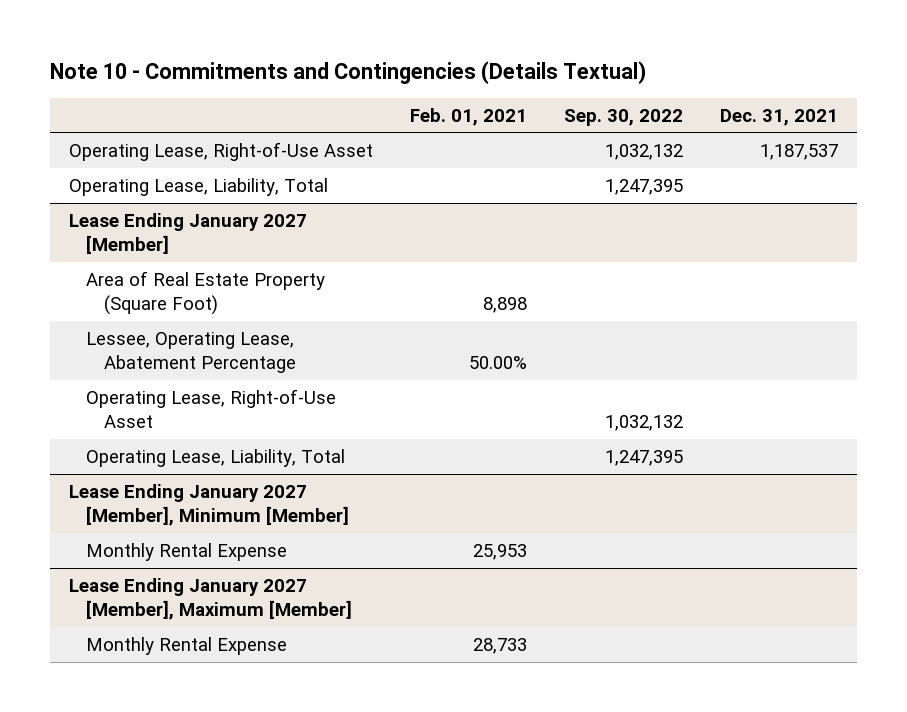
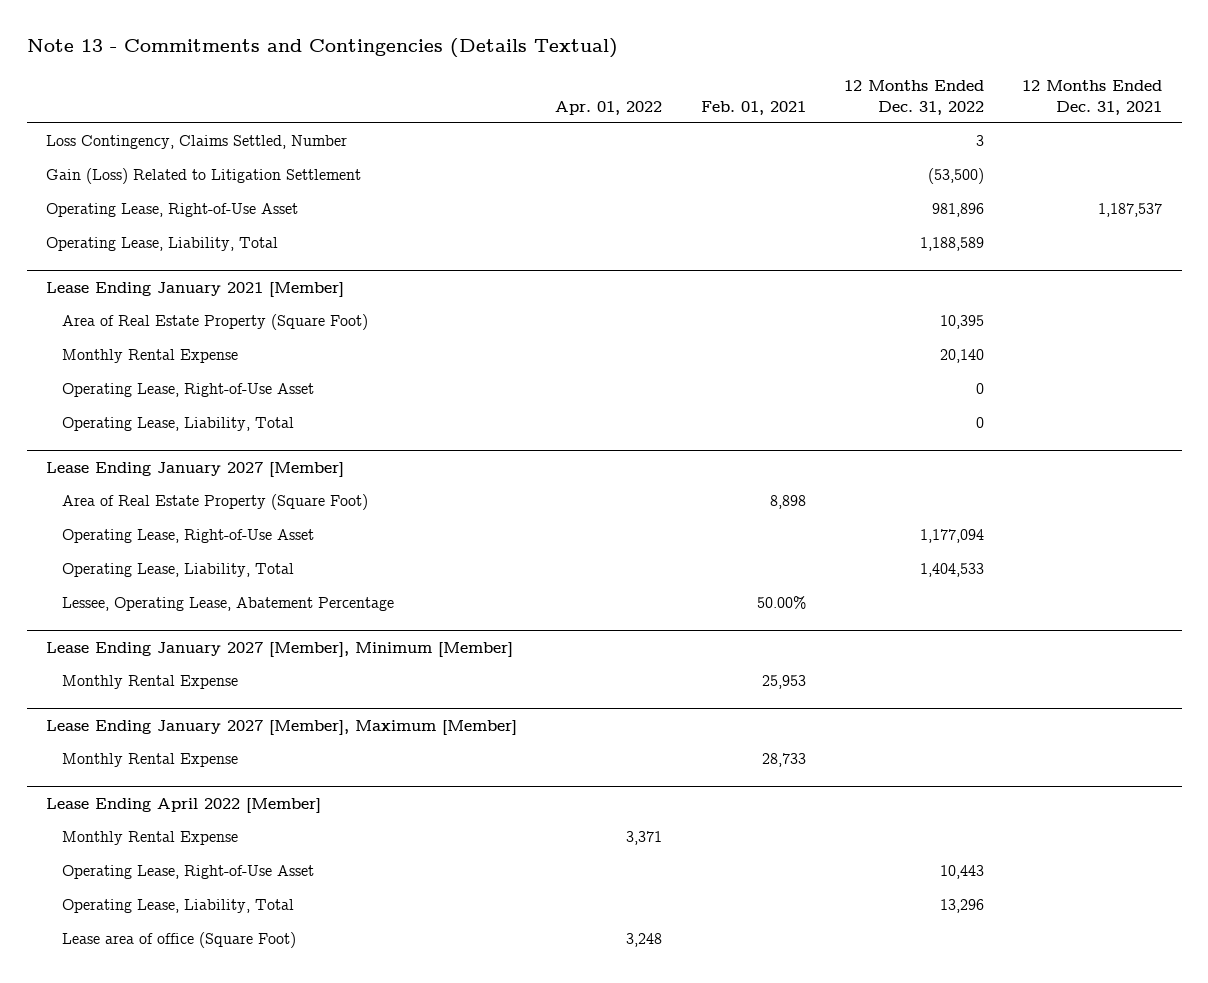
[50,61,647,85] Note 10 - Commitments and Contingencies (Details Textual) -> [26,37,618,58] Note 13 - Commitments and Contingencies (Details Textual)
[564,108,684,126] Sep. 30, 2022 -> none
[720,108,839,126] Dec. 31, 2021 -> none
none -> [555,100,663,115] Apr. 01, 2022
none -> [844,79,985,115] 12 Months Ended Dec. 31, 2022
none -> [1022,79,1163,115] 12 Months Ended Dec. 31, 2021
none -> [45,135,347,150] Loss Contingency, Claims Settled, Number
none -> [45,168,361,185] Gain (Loss) Related to Litigation Settlement
none -> [45,281,344,297] Lease Ending January 2021 [Member]
none -> [61,314,368,331] Area of Real Estate Property (Square Foot)
none -> [61,349,238,364] Monthly Rental Expense
none -> [61,383,314,398] Operating Lease, Right-of-Use Asset
none -> [61,417,294,432] Operating Lease, Liability, Total
[86,331,296,373] Lessee, Operating Lease, Abatement Percentage -> [61,597,394,612] Lessee, Operating Lease, Abatement Percentage
none -> [45,797,321,813] Lease Ending April 2022 [Member]
none -> [61,831,238,846] Monthly Rental Expense
none -> [61,865,314,880] Operating Lease, Right-of-Use Asset
none -> [61,899,294,914] Operating Lease, Liability, Total
none -> [61,932,296,949] Lease area of office (Square Foot)

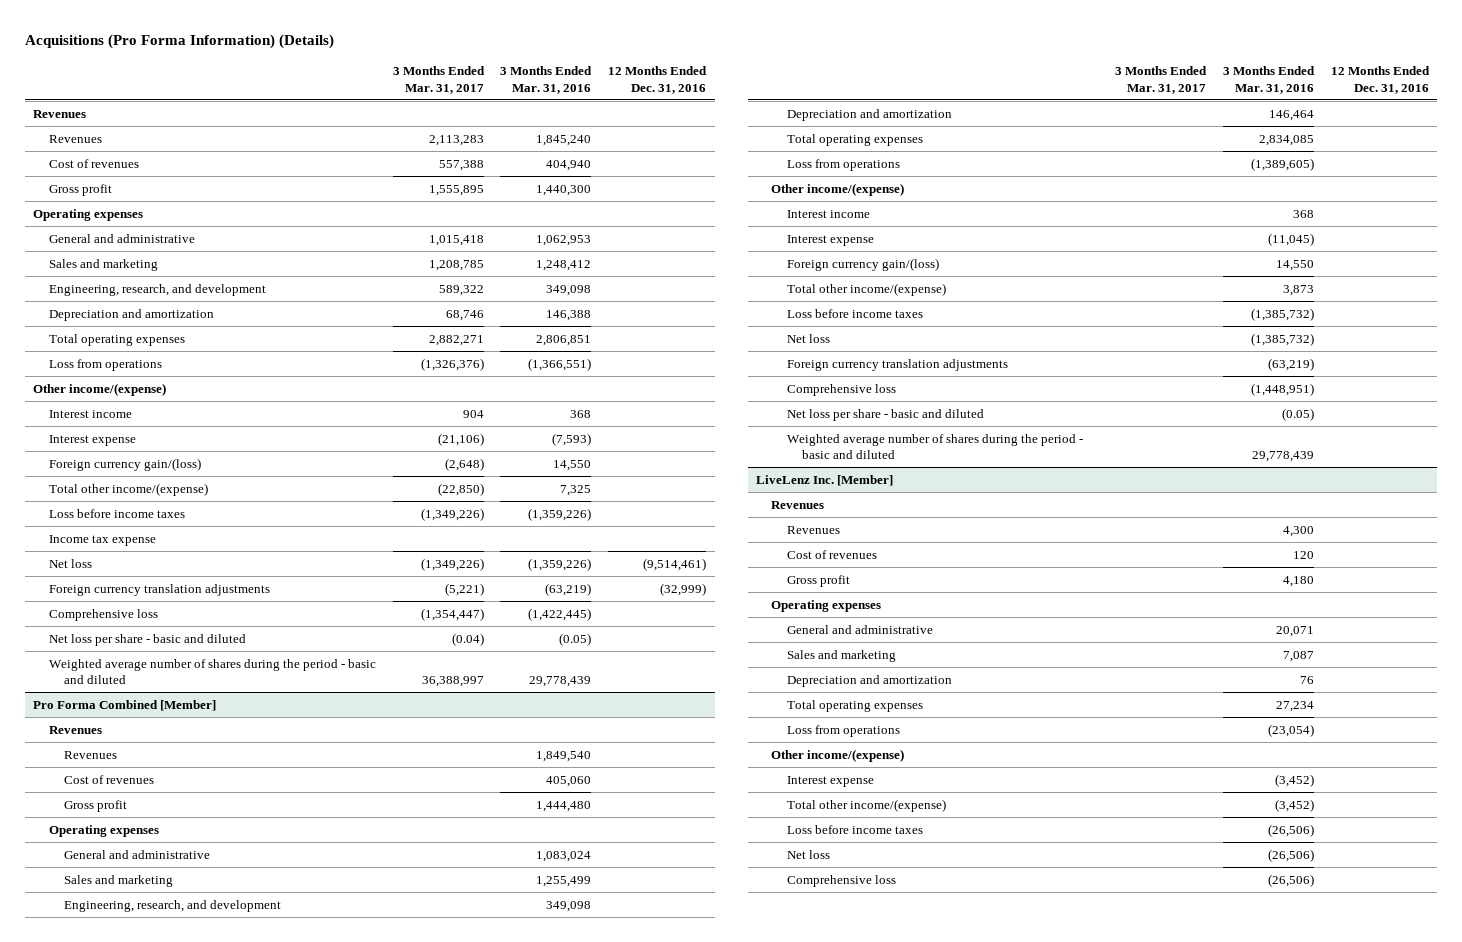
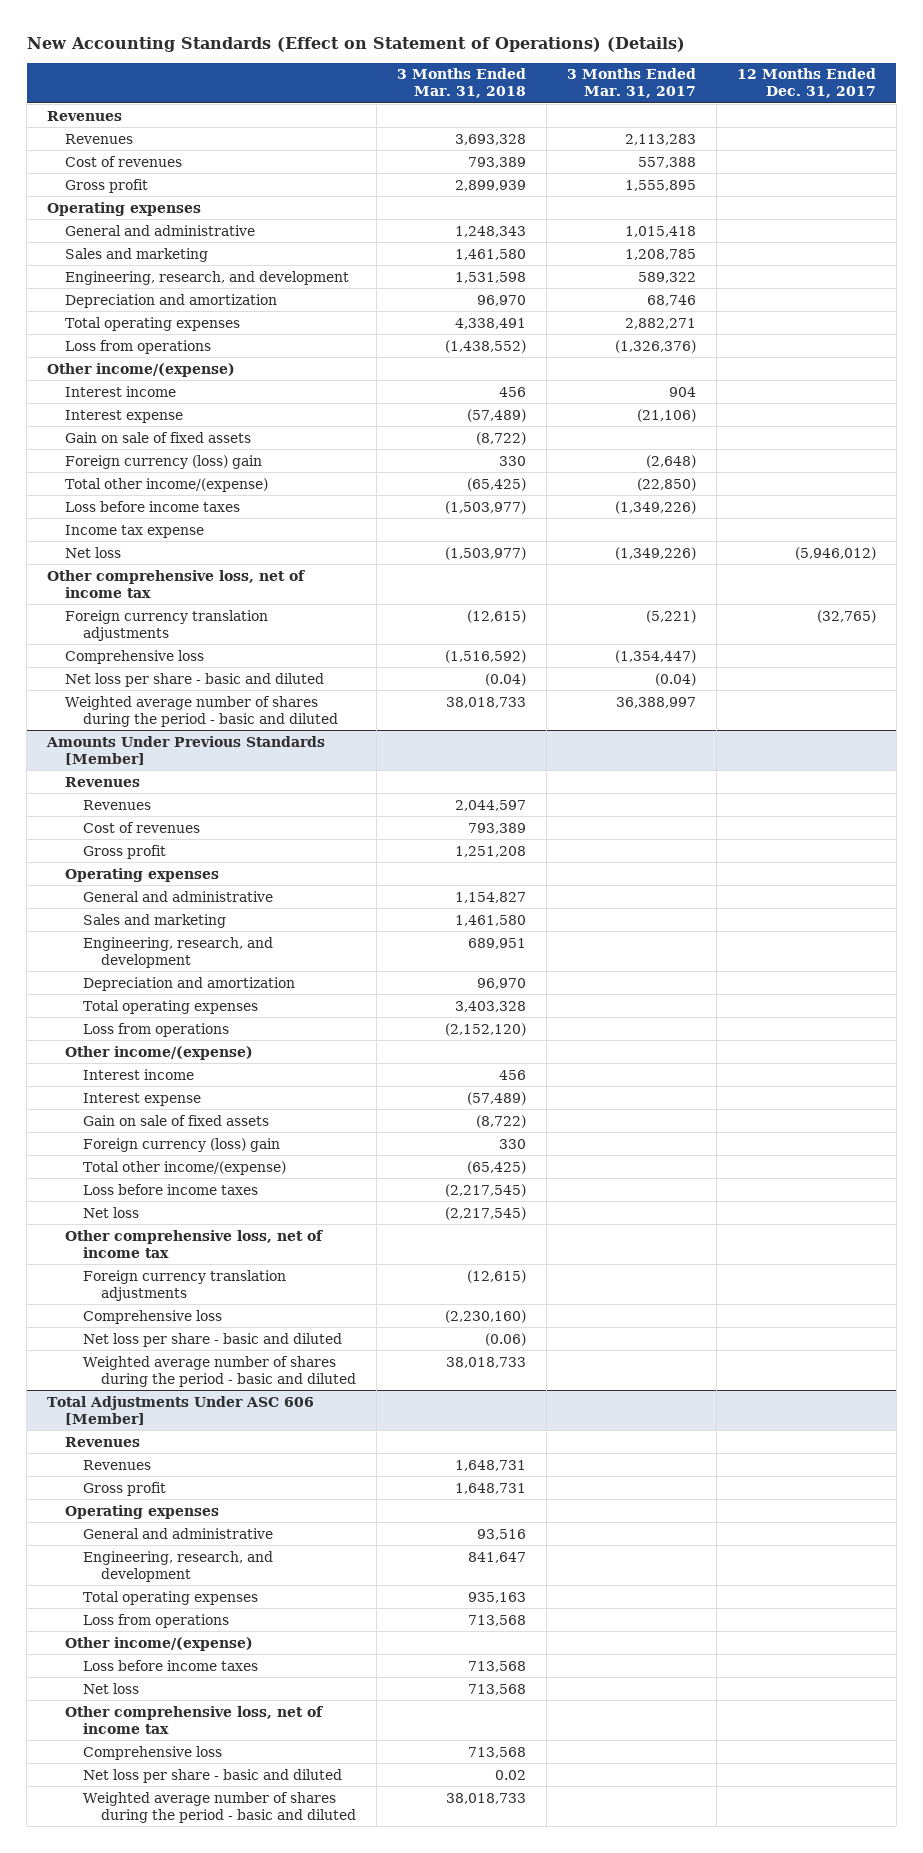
[24,34,334,50] Acquisitions (Pro Forma Information) (Details) -> [26,36,685,52] New Accounting Standards (Effect on Statement of Operations) (Details)
[500,65,593,94] 3 Months Ended Mar. 31, 2016 -> none
[608,65,708,94] 12 Months Ended Dec. 31, 2016 -> none
none -> [396,68,526,99] 3 Months Ended Mar. 31, 2018
none -> [736,68,876,99] 12 Months Ended Dec. 31, 2017
none -> [65,431,252,443] Gain on sale of fixed assets
[48,457,201,471] Foreign currency gain/(loss) -> [65,454,263,469] Foreign currency (loss) gain
none -> [47,569,306,598] Other comprehensive loss, net of income tax
[33,699,217,711] Pro Forma Combined [Member] -> none
[48,725,102,734] Revenues -> none
[64,750,118,759] Revenues -> none
[64,774,155,784] Cost of revenues -> none
[64,799,128,812] Gross profit -> none
[48,824,159,837] Operating expenses -> none
[64,849,211,859] General and administrative -> none
[64,874,174,887] Sales and marketing -> none
[64,899,282,912] Engineering, research, and development -> none
[786,108,952,121] Depreciation and amortization -> none
[786,133,923,146] Total operating expenses -> none
[786,158,900,171] Loss from operations -> none
[771,182,905,196] Other income/(expense) -> none
[786,209,870,218] Interest income -> none
[786,234,874,246] Interest expense -> none
[786,257,939,271] Foreign currency gain/(loss) -> none
[786,282,946,296] Total other income/(expense) -> none
[786,308,923,318] Loss before income taxes -> none
[786,333,830,343] Net loss -> none
[786,358,1008,371] Foreign currency translation adjustments -> none
[786,383,896,396] Comprehensive loss -> none
[786,408,984,421] Net loss per share - basic and diluted -> none
[786,433,1083,460] Weighted average number of shares during the period - basic and diluted -> none
[755,474,893,486] LiveLenz Inc. [Member] -> none
[771,500,825,509] Revenues -> none
[786,525,840,534] Revenues -> none
[786,549,877,559] Cost of revenues -> none
[786,574,850,587] Gross profit -> none
[771,599,882,612] Operating expenses -> none
[786,624,933,634] General and administrative -> none
[786,649,896,662] Sales and marketing -> none
[786,674,952,687] Depreciation and amortization -> none
[786,699,923,712] Total operating expenses -> none
[786,724,900,737] Loss from operations -> none
[771,748,905,762] Other income/(expense) -> none
[786,775,874,787] Interest expense -> none
[786,798,946,812] Total other income/(expense) -> none
[786,824,923,834] Loss before income taxes -> none
[786,849,830,859] Net loss -> none
[786,874,896,887] Comprehensive loss -> none
none -> [46,735,326,765] Amounts Under Previous Standards [Member]
none -> [65,776,141,787] Revenues
none -> [82,799,151,810] Revenues
none -> [82,821,200,833] Cost of revenues
none -> [82,844,166,859] Gross profit
none -> [65,867,220,882] Operating expenses
none -> [82,890,273,902] General and administrative
none -> [82,913,226,928] Sales and marketing
none -> [82,936,273,968] Engineering, research, and development
none -> [82,976,295,991] Depreciation and amortization
none -> [82,999,258,1014] Total operating expenses
none -> [82,1022,229,1037] Loss from operations
none -> [65,1045,254,1060] Other income/(expense)
none -> [82,1068,194,1080] Interest income
none -> [82,1092,201,1106] Interest expense
none -> [82,1114,269,1126] Gain on sale of fixed assets
none -> [82,1137,280,1152] Foreign currency (loss) gain
none -> [82,1160,286,1175] Total other income/(expense)
none -> [82,1183,258,1195] Loss before income taxes
none -> [82,1206,139,1218] Net loss
none -> [65,1229,324,1258] Other comprehensive loss, net of income tax
none -> [82,1269,286,1301] Foreign currency translation adjustments
none -> [82,1309,222,1324] Comprehensive loss
none -> [82,1332,342,1347] Net loss per share - basic and diluted
none -> [82,1355,356,1387] Weighted average number of shares during the period - basic and diluted
none -> [47,1395,315,1425] Total Adjustments Under ASC 606 [Member]
none -> [65,1436,141,1447] Revenues
none -> [82,1459,151,1470] Revenues
none -> [82,1481,166,1496] Gross profit
none -> [65,1504,220,1519] Operating expenses
none -> [82,1527,273,1539] General and administrative
none -> [82,1550,273,1582] Engineering, research, and development
none -> [82,1590,258,1605] Total operating expenses
none -> [82,1613,229,1628] Loss from operations
none -> [65,1636,254,1651] Other income/(expense)
none -> [82,1659,258,1671] Loss before income taxes
none -> [82,1682,139,1694] Net loss
none -> [65,1705,324,1734] Other comprehensive loss, net of income tax
none -> [82,1745,222,1760] Comprehensive loss
none -> [82,1768,342,1783] Net loss per share - basic and diluted
none -> [82,1791,356,1823] Weighted average number of shares during the period - basic and diluted

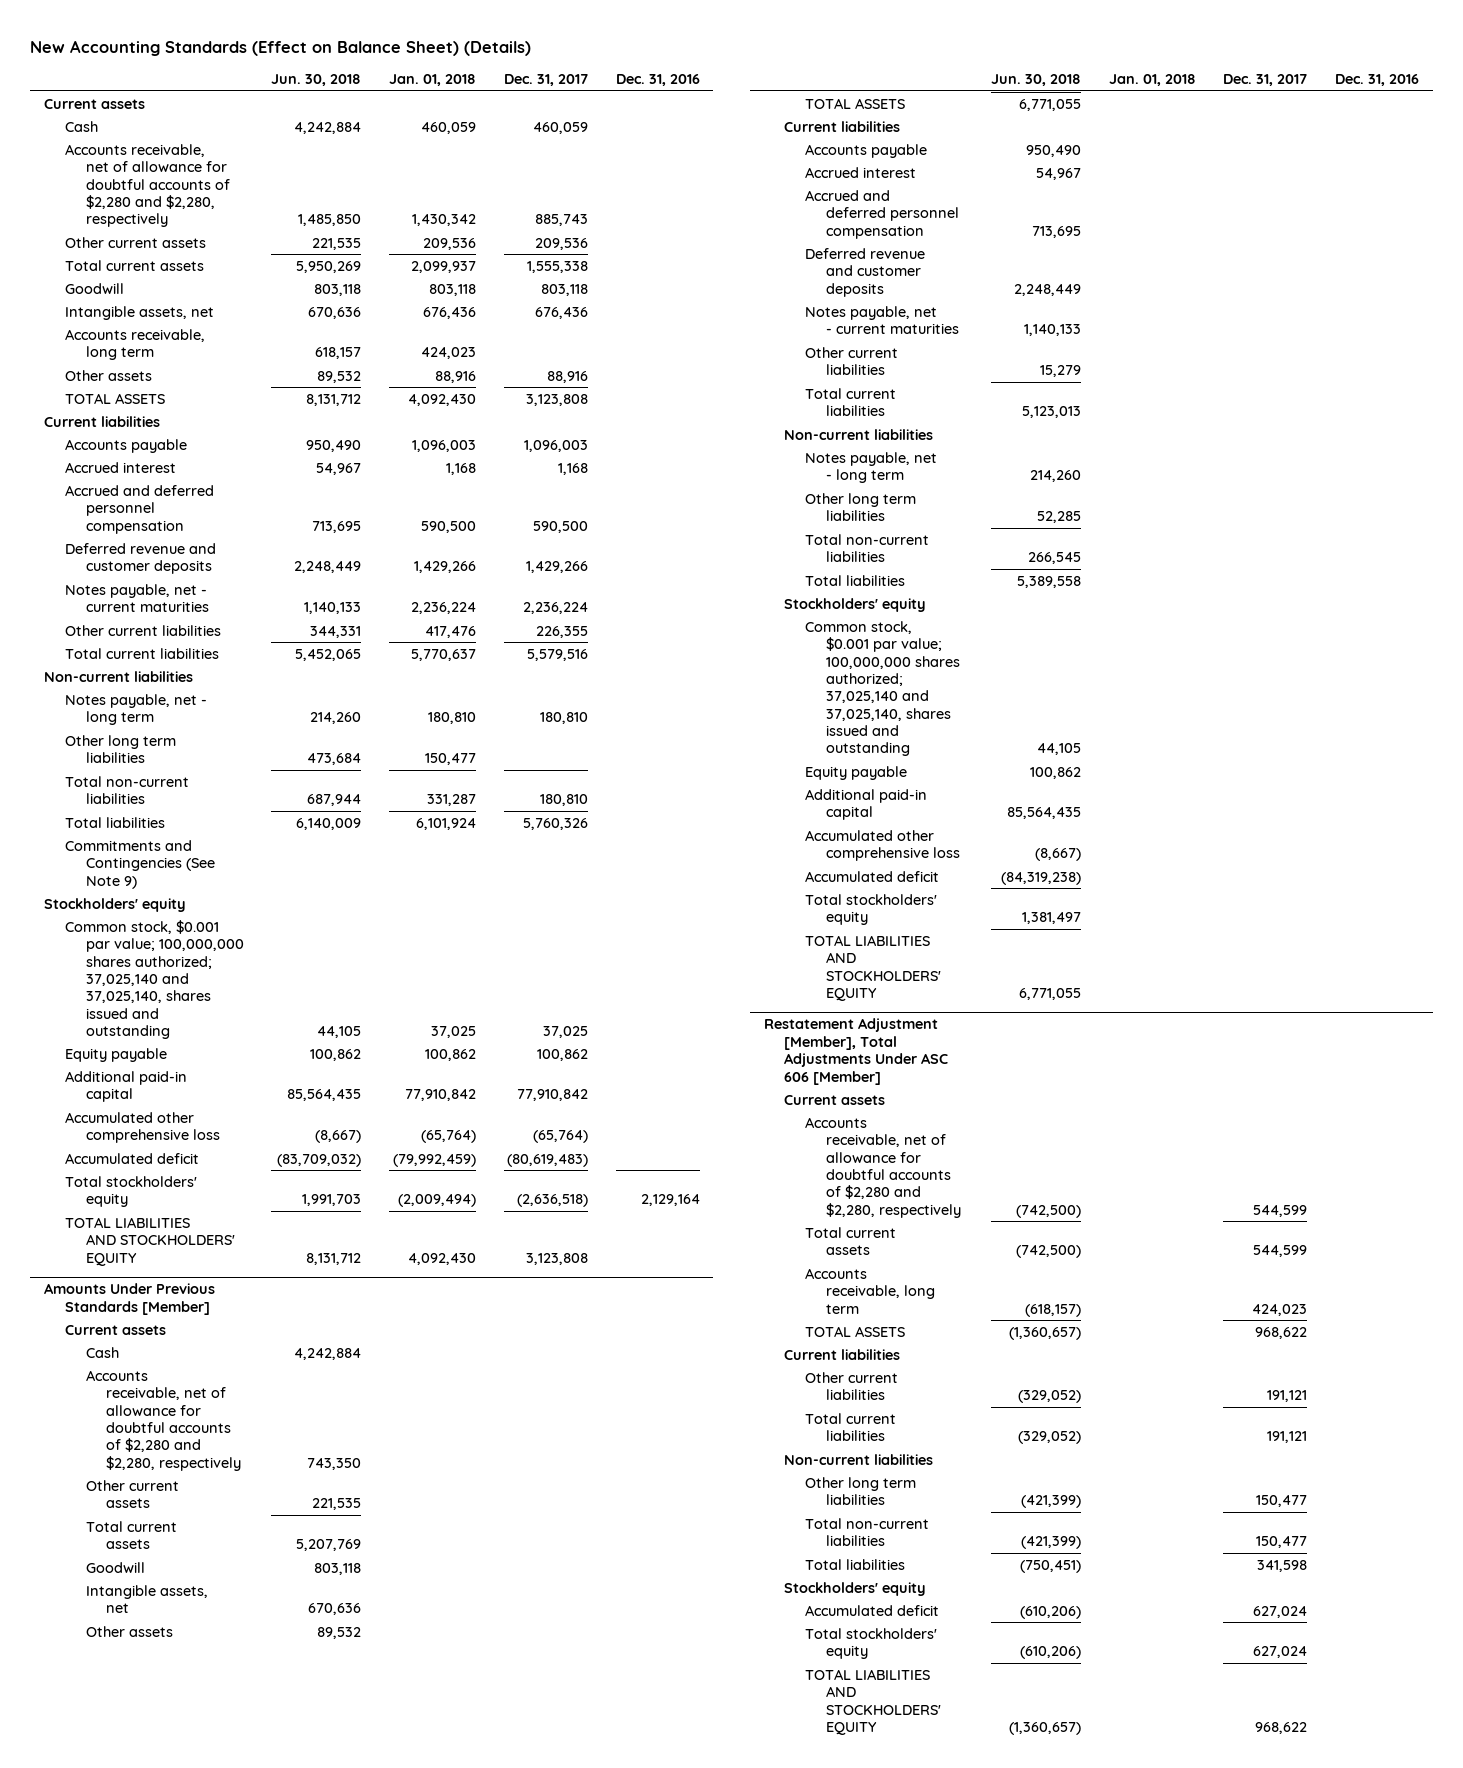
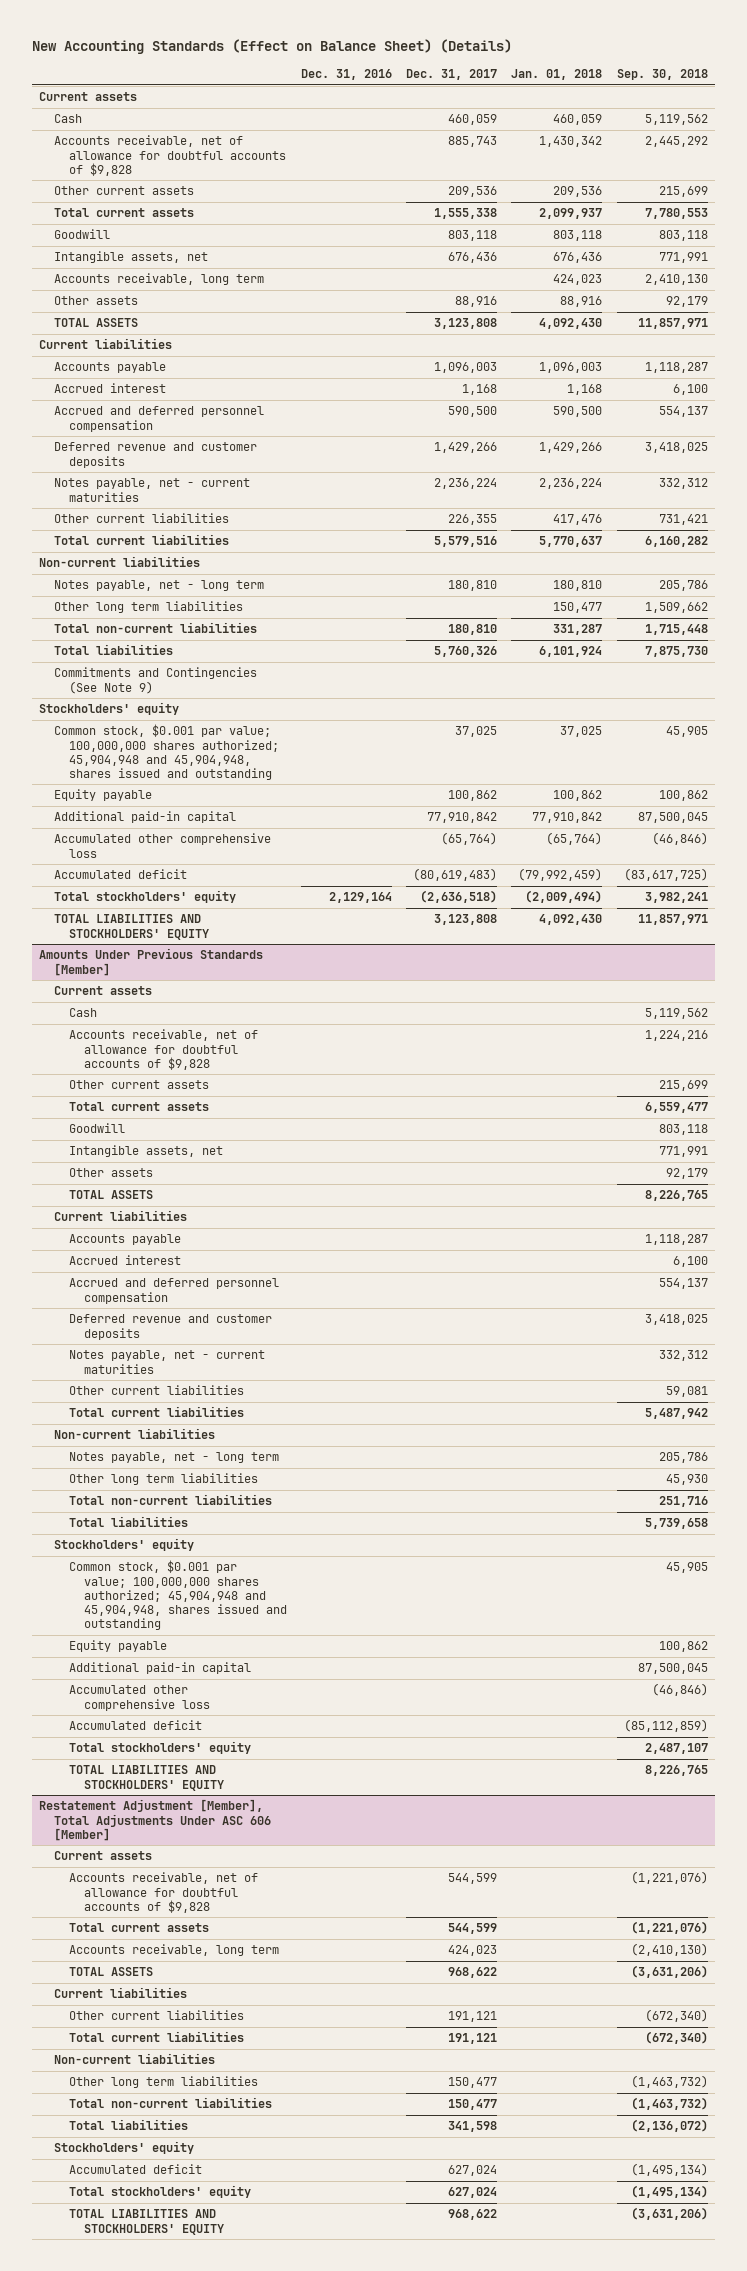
[271,74,362,87] Jun. 30, 2018 -> none
none -> [616,69,708,81] Sep. 30, 2018
[64,143,230,228] Accounts receivable, net of allowance for doubtful accounts of $2,280 and $2,280, respectively -> [53,135,286,176] Accounts receivable, net of allowance for doubtful accounts of $9,828
[64,919,244,1040] Common stock, $0.001 par value; 100,000,000 shares authorized; 37,025,140 and 37,025,140, shares issued and outstanding -> [53,724,279,780] Common stock, $0.001 par value; 100,000,000 shares authorized; 45,904,948 and 45,904,948, shares issued and outstanding
[85,1369,242,1471] Accounts receivable, net of allowance for doubtful accounts of $2,280 and $2,280, respectively -> [68,1029,258,1070] Accounts receivable, net of allowance for doubtful accounts of $9,828
[805,620,961,757] Common stock, $0.001 par value; 100,000,000 shares authorized; 37,025,140 and 37,025,140, shares issued and outstanding -> [68,1560,287,1630] Common stock, $0.001 par value; 100,000,000 shares authorized; 45,904,948 and 45,904,948, shares issued and outstanding
[805,1116,962,1218] Accounts receivable, net of allowance for doubtful accounts of $2,280 and $2,280, respectively -> [68,1872,258,1913] Accounts receivable, net of allowance for doubtful accounts of $9,828

